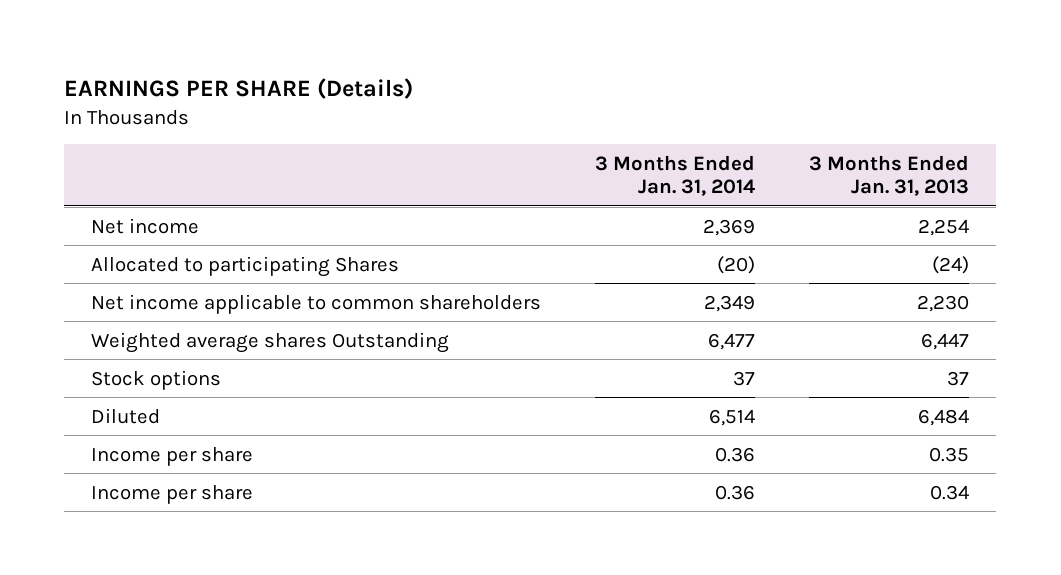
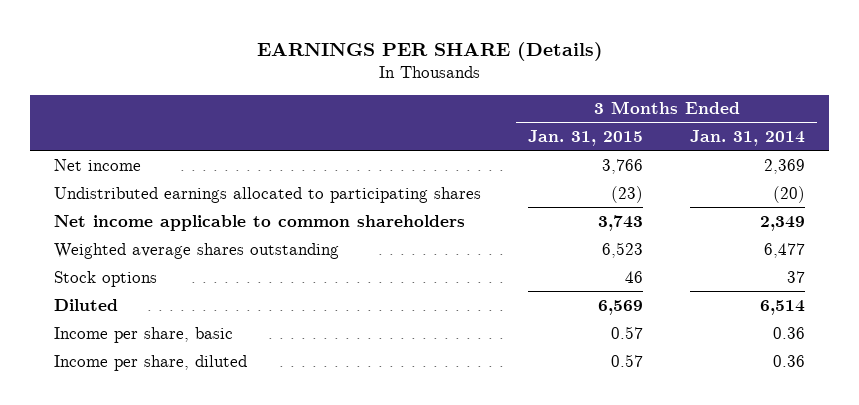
[809,154,970,197] 3 Months Ended Jan. 31, 2013 -> none
none -> [528,130,644,147] Jan. 31, 2015
[91,255,400,277] Allocated to participating Shares -> [53,186,481,203] Undistributed earnings allocated to participating shares
[91,331,450,353] Weighted average shares Outstanding -> [53,242,339,259] Weighted average shares outstanding
[91,446,254,466] Income per share -> [53,326,233,343] Income per share, basic
[91,484,254,504] Income per share -> [53,354,247,371] Income per share, diluted

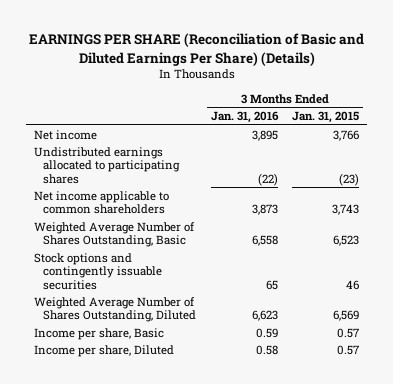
[256,41,603,61] EARNINGS PER SHARE (Details) -> [28,33,364,66] EARNINGS PER SHARE (Reconciliation of Basic and Diluted Earnings Per Share) (Details)
[690,130,806,147] Jan. 31, 2014 -> none
none -> [210,111,279,124] Jan. 31, 2016
[53,242,339,259] Weighted average shares outstanding -> [33,221,195,248] Weighted Average Number of Shares Outstanding, Basic
[53,270,157,287] Stock options -> [33,252,163,290] Stock options and contingently issuable securities
[53,298,118,311] Diluted -> [33,296,197,323] Weighted Average Number of Shares Outstanding, Diluted
[53,326,233,343] Income per share, basic -> [33,327,164,340] Income per share, Basic
[53,354,247,371] Income per share, diluted -> [33,344,174,357] Income per share, Diluted

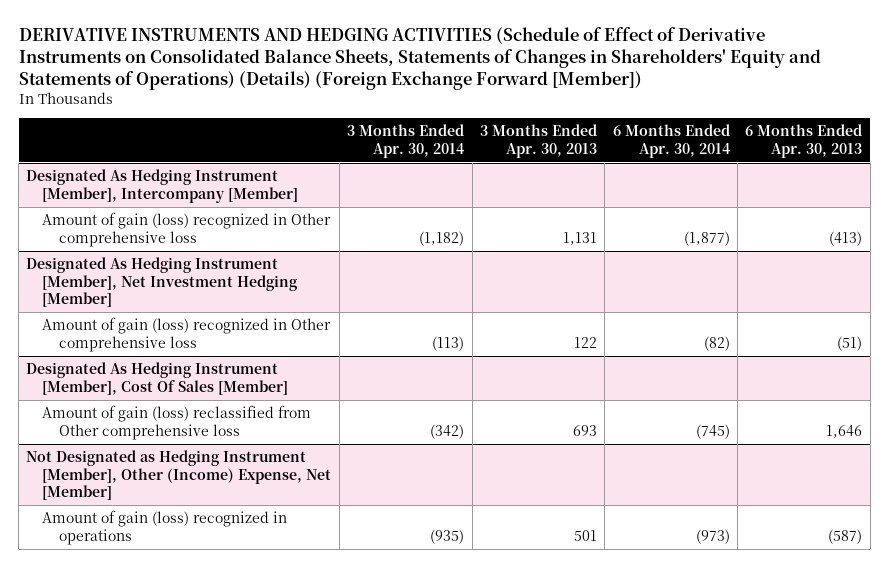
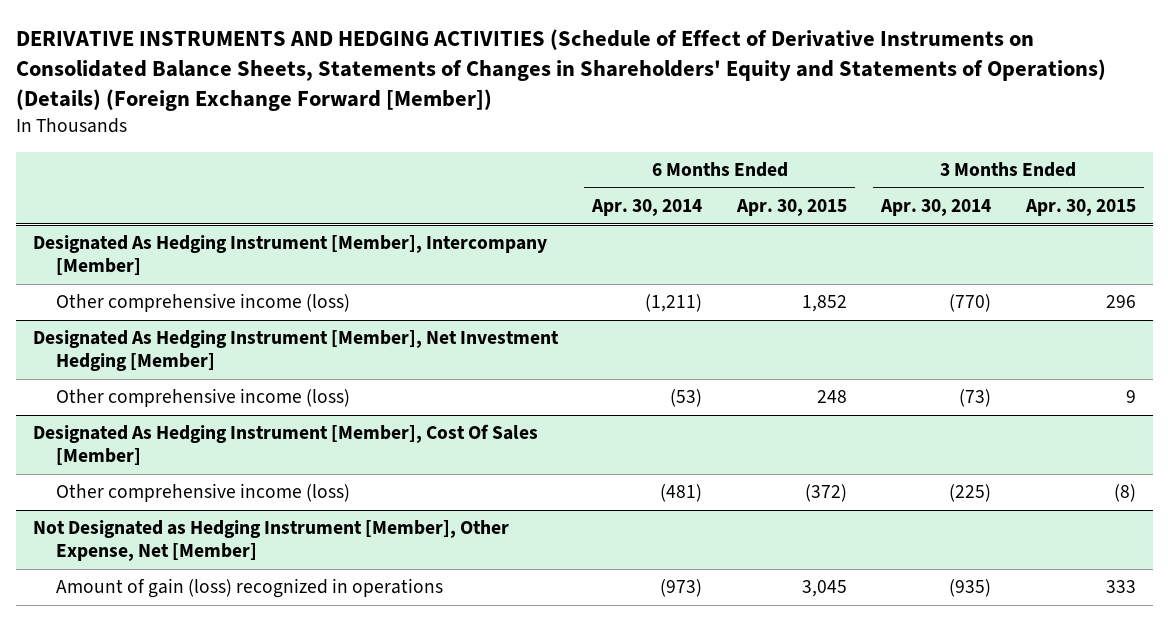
[479,124,597,158] 3 Months Ended Apr. 30, 2013 -> none
[745,124,863,158] 6 Months Ended Apr. 30, 2013 -> none
none -> [735,198,847,216] Apr. 30, 2015
none -> [1024,198,1136,216] Apr. 30, 2015
[42,212,332,247] Amount of gain (loss) recognized in Other comprehensive loss -> [55,293,350,313] Other comprehensive income (loss)
[419,230,465,246] (1,182) -> [949,294,992,313] (770)
[683,230,730,246] (1,877) -> [645,294,703,313] (1,211)
[42,317,332,352] Amount of gain (loss) recognized in Other comprehensive loss -> [55,388,350,408] Other comprehensive income (loss)
[432,335,465,351] (113) -> [959,389,992,408] (73)
[703,335,730,351] (82) -> [670,389,703,408] (53)
[42,405,312,440] Amount of gain (loss) reclassified from Other comprehensive loss -> [55,483,350,503] Other comprehensive income (loss)
[430,423,465,439] (342) -> [949,484,992,503] (225)
[695,423,730,439] (745) -> [660,484,703,503] (481)
[26,450,332,501] Not Designated as Hedging Instrument [Member], Other (Income) Expense, Net [Member] -> [32,520,509,562] Not Designated as Hedging Instrument [Member], Other Expense, Net [Member]

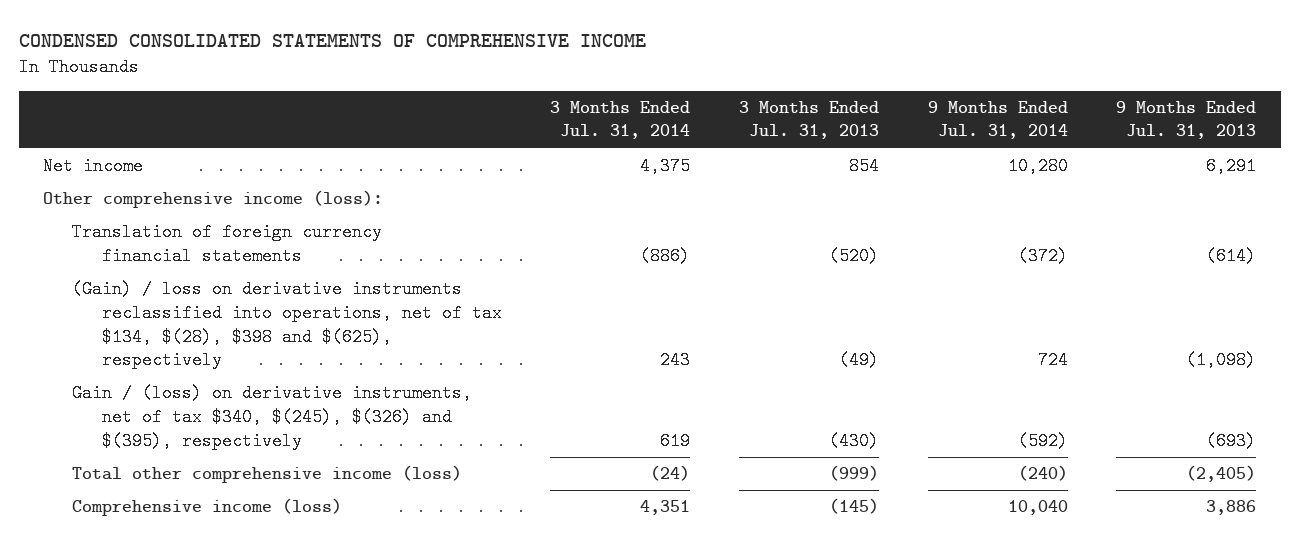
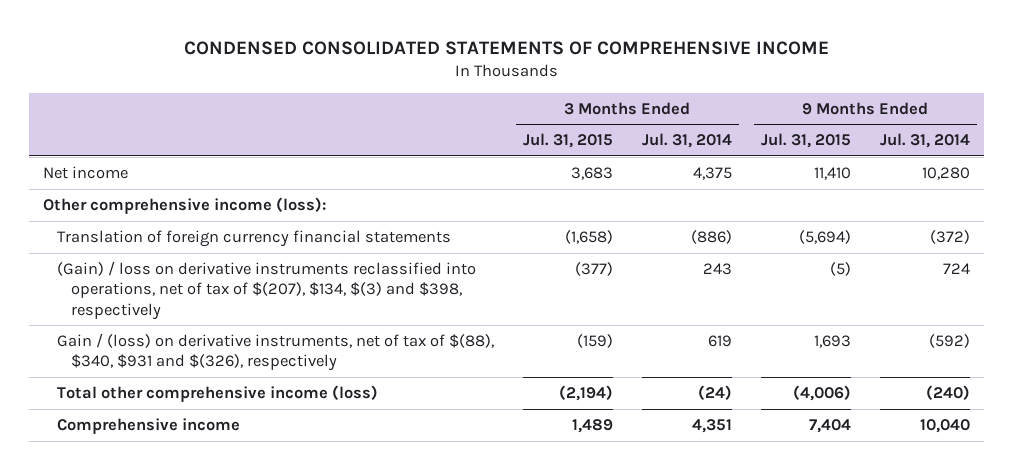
[738,100,879,140] 3 Months Ended Jul. 31, 2013 -> none
[1116,100,1257,140] 9 Months Ended Jul. 31, 2013 -> none
none -> [522,133,613,149] Jul. 31, 2015
none -> [760,133,851,149] Jul. 31, 2015
[72,280,502,370] (Gain) / loss on derivative instruments reclassified into operations, net of tax $134, $(28), $398 and $(625), respectively -> [56,260,476,320] (Gain) / loss on derivative instruments reclassified into operations, net of tax of $(207), $134, $(3) and $398, respectively
[72,384,473,450] Gain / (loss) on derivative instruments, net of tax $340, $(245), $(326) and $(395), respectively -> [56,332,494,372] Gain / (loss) on derivative instruments, net of tax of $(88), $340, $931 and $(326), respectively
[72,498,343,517] Comprehensive income (loss) -> [56,417,240,434] Comprehensive income

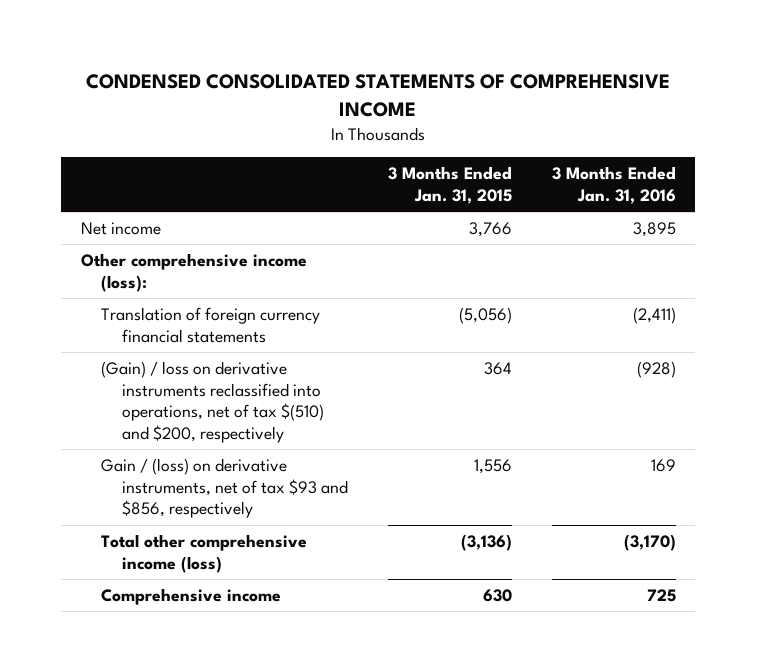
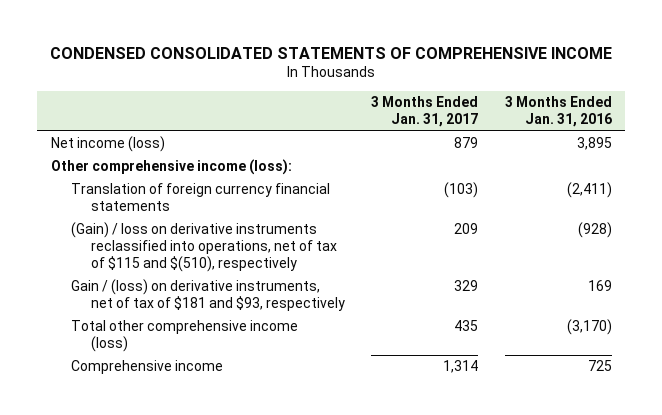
[387,166,512,205] 3 Months Ended Jan. 31, 2015 -> none
none -> [371,96,479,128] 3 Months Ended Jan. 31, 2017
[80,221,161,235] Net income -> [50,136,165,153] Net income (loss)
[101,360,324,444] (Gain) / loss on derivative instruments reclassified into operations, net of tax $(510) and $200, respectively -> [70,222,337,273] (Gain) / loss on derivative instruments reclassified into operations, net of tax of $115 and $(510), respectively
[101,457,348,519] Gain / (loss) on derivative instruments, net of tax $93 and $856, respectively -> [70,279,345,312] Gain / (loss) on derivative instruments, net of tax of $181 and $93, respectively

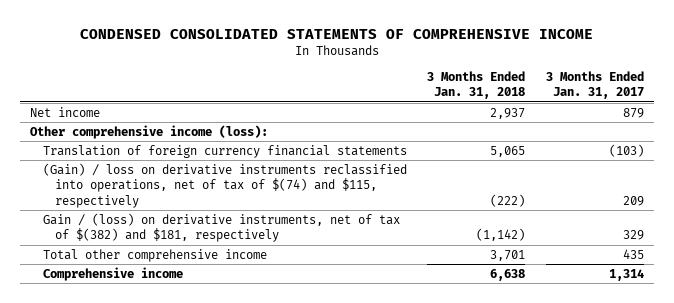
[504,96,612,128] 3 Months Ended Jan. 31, 2016 -> none
none -> [427,70,526,100] 3 Months Ended Jan. 31, 2018
[50,136,165,153] Net income (loss) -> [30,106,101,117] Net income
[70,222,337,273] (Gain) / loss on derivative instruments reclassified into operations, net of tax of $115 and $(510), respectively -> [42,162,407,208] (Gain) / loss on derivative instruments reclassified into operations, net of tax of $(74) and $115, respectively
[70,279,345,312] Gain / (loss) on derivative instruments, net of tax of $181 and $93, respectively -> [42,212,400,243] Gain / (loss) on derivative instruments, net of tax of $(382) and $181, respectively
[70,320,298,353] Total other comprehensive income (loss) -> [42,248,267,262] Total other comprehensive income

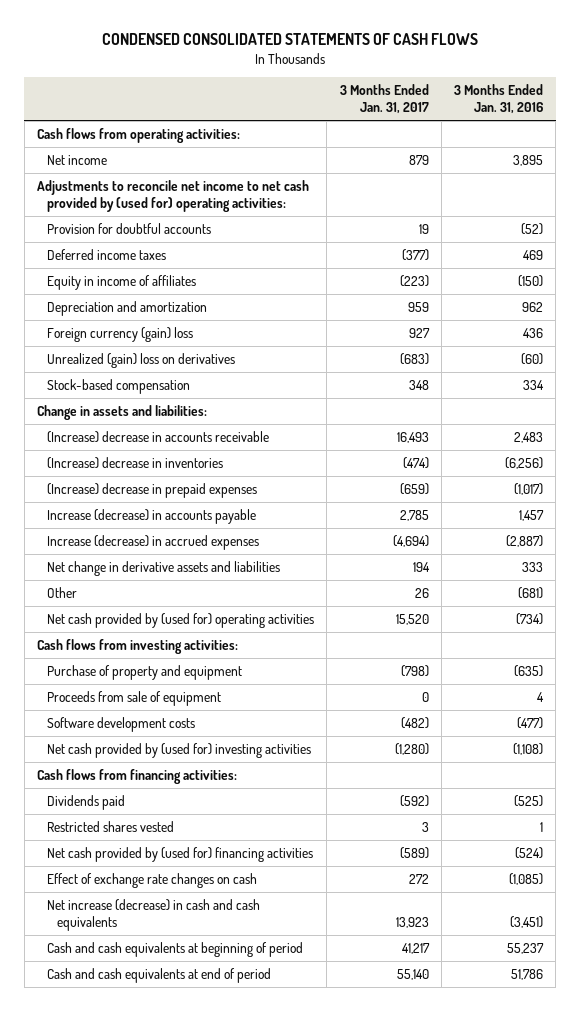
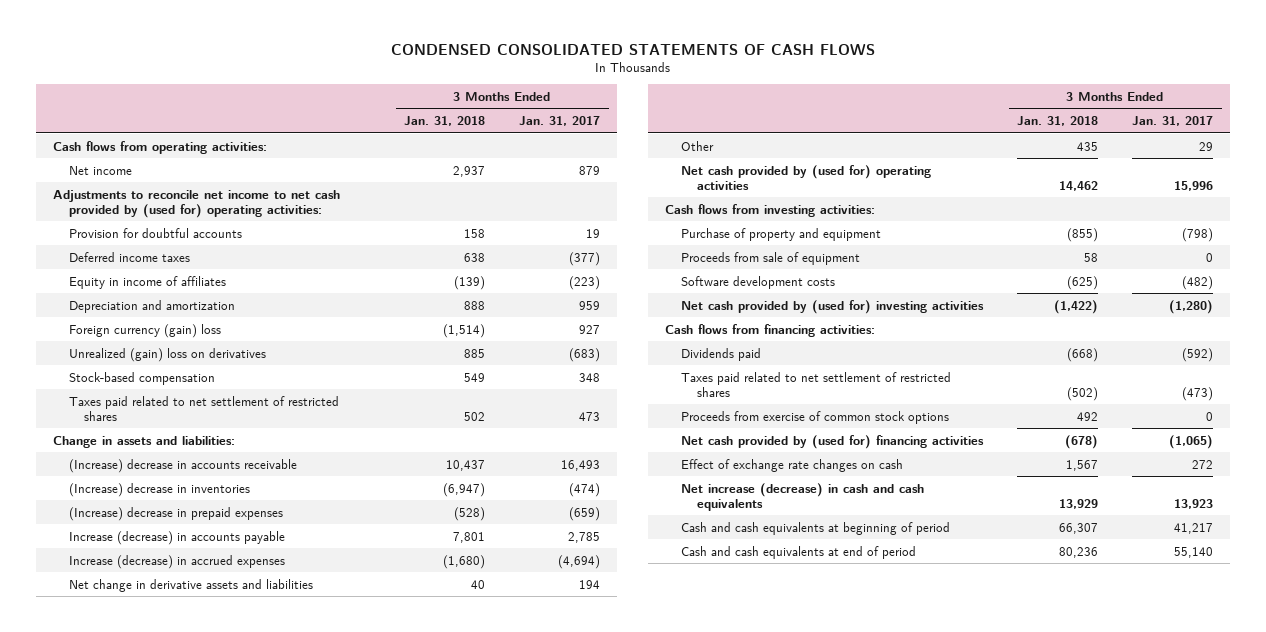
[454,84,544,115] 3 Months Ended Jan. 31, 2016 -> none
none -> [404,115,486,126] Jan. 31, 2018
none -> [68,395,339,421] Taxes paid related to net settlement of restricted shares
[414,587,429,598] 26 -> [1199,141,1214,151] 29
[395,613,429,625] 15,520 -> [1174,180,1214,191] 15,996
[47,820,175,832] Restricted shares vested -> none
none -> [681,371,952,397] Taxes paid related to net settlement of restricted shares
none -> [681,410,950,424] Proceeds from exercise of common stock options
[399,846,429,859] (589) -> [1169,434,1214,449] (1,065)

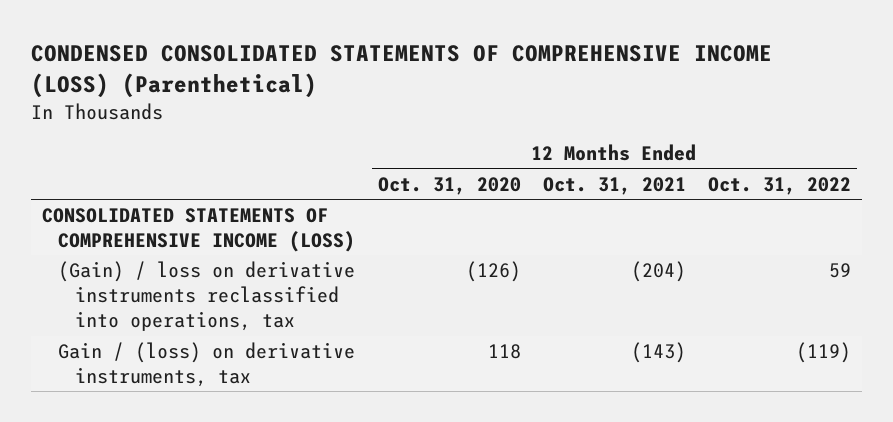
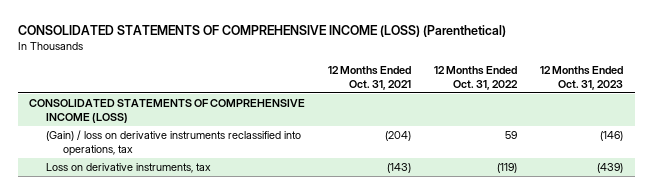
[30,45,772,98] CONDENSED CONSOLIDATED STATEMENTS OF COMPREHENSIVE INCOME (LOSS) (Parenthetical) -> [17,24,506,37] CONSOLIDATED STATEMENTS OF COMPREHENSIVE INCOME (LOSS) (Parenthetical)
[377,176,521,195] Oct. 31, 2020 -> none
none -> [540,65,624,90] 12 Months Ended Oct. 31, 2023
[58,342,356,388] Gain / (loss) on derivative instruments, tax -> [45,162,211,173] Loss on derivative instruments, tax

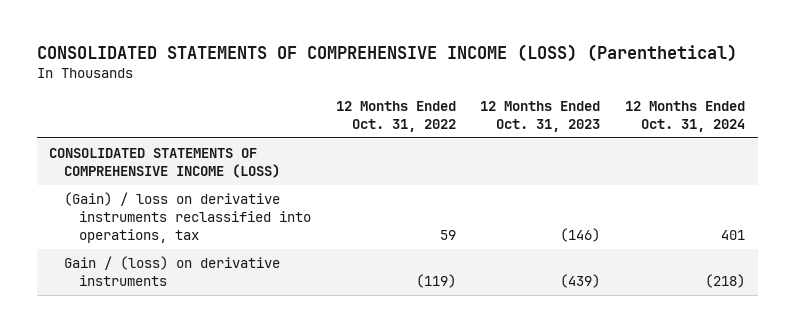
[328,65,412,90] 12 Months Ended Oct. 31, 2021 -> none
none -> [625,101,746,133] 12 Months Ended Oct. 31, 2024
[45,162,211,173] Loss on derivative instruments, tax -> [64,256,281,287] Gain / (loss) on derivative instruments

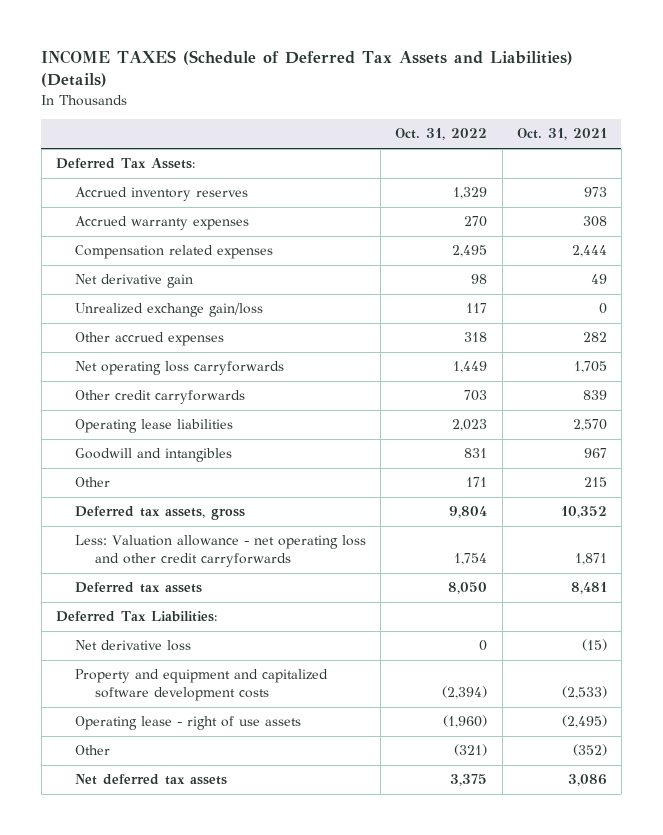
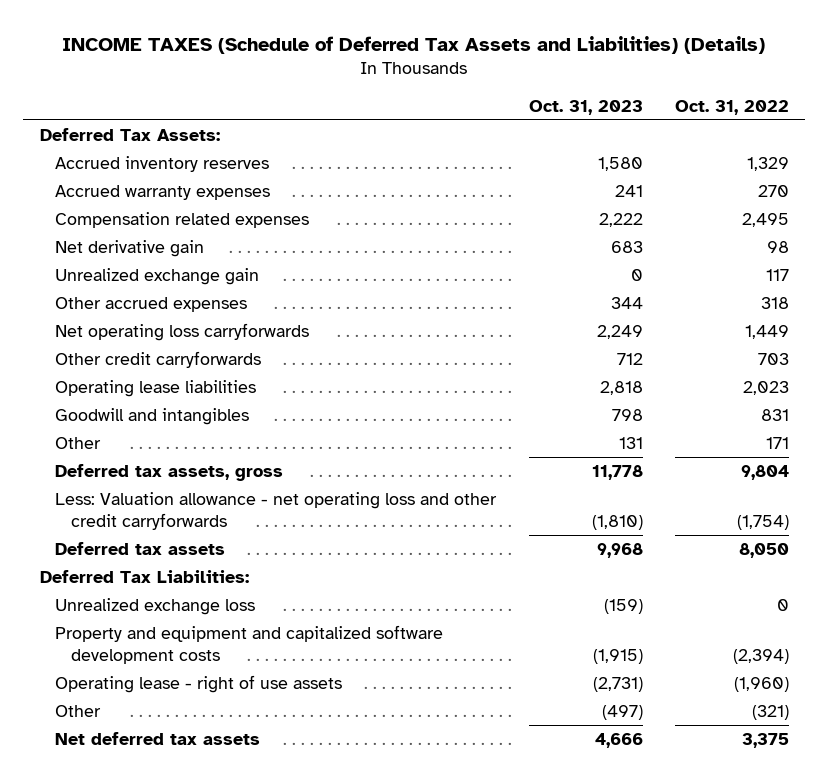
[516,128,607,141] Oct. 31, 2021 -> none
none -> [528,99,643,115] Oct. 31, 2023
[75,303,264,318] Unrealized exchange gain/loss -> [55,267,260,285] Unrealized exchange gain
[454,553,488,566] 1,754 -> [736,514,789,530] (1,754)
[75,640,192,652] Net derivative loss -> [55,597,256,615] Unrealized exchange loss

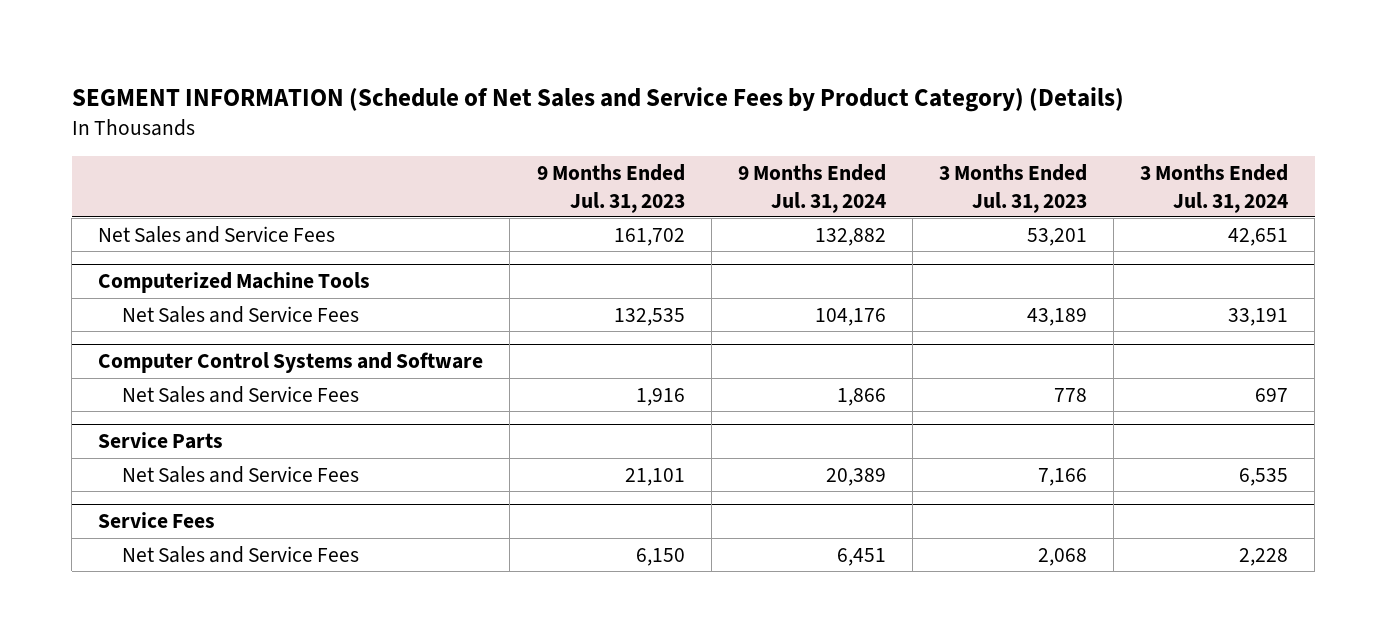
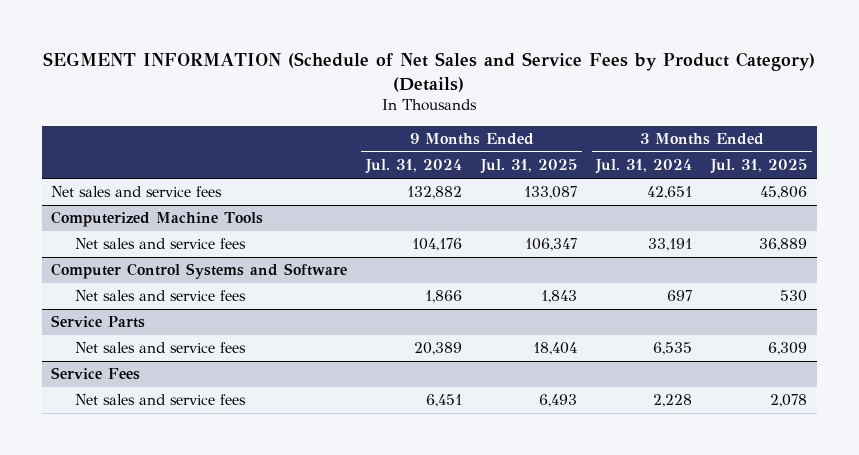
[536,164,685,213] 9 Months Ended Jul. 31, 2023 -> none
[938,164,1087,213] 3 Months Ended Jul. 31, 2023 -> none
none -> [480,159,578,175] Jul. 31, 2025
none -> [710,159,808,175] Jul. 31, 2025
[98,225,336,243] Net Sales and Service Fees -> [51,186,223,198] Net sales and service fees
[122,305,360,323] Net Sales and Service Fees -> [75,238,247,250] Net sales and service fees
[122,385,360,403] Net Sales and Service Fees -> [75,290,247,302] Net sales and service fees
[122,465,360,483] Net Sales and Service Fees -> [75,342,247,354] Net sales and service fees
[122,545,360,563] Net Sales and Service Fees -> [75,394,247,406] Net sales and service fees

